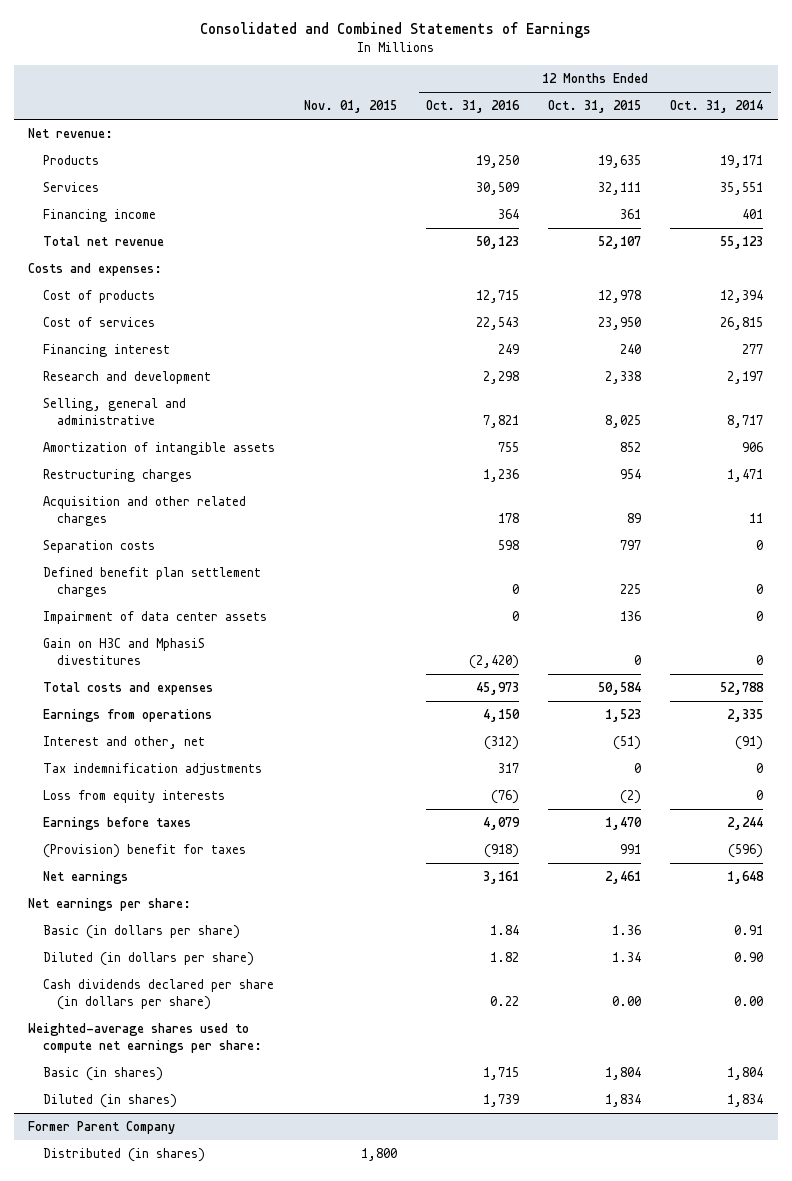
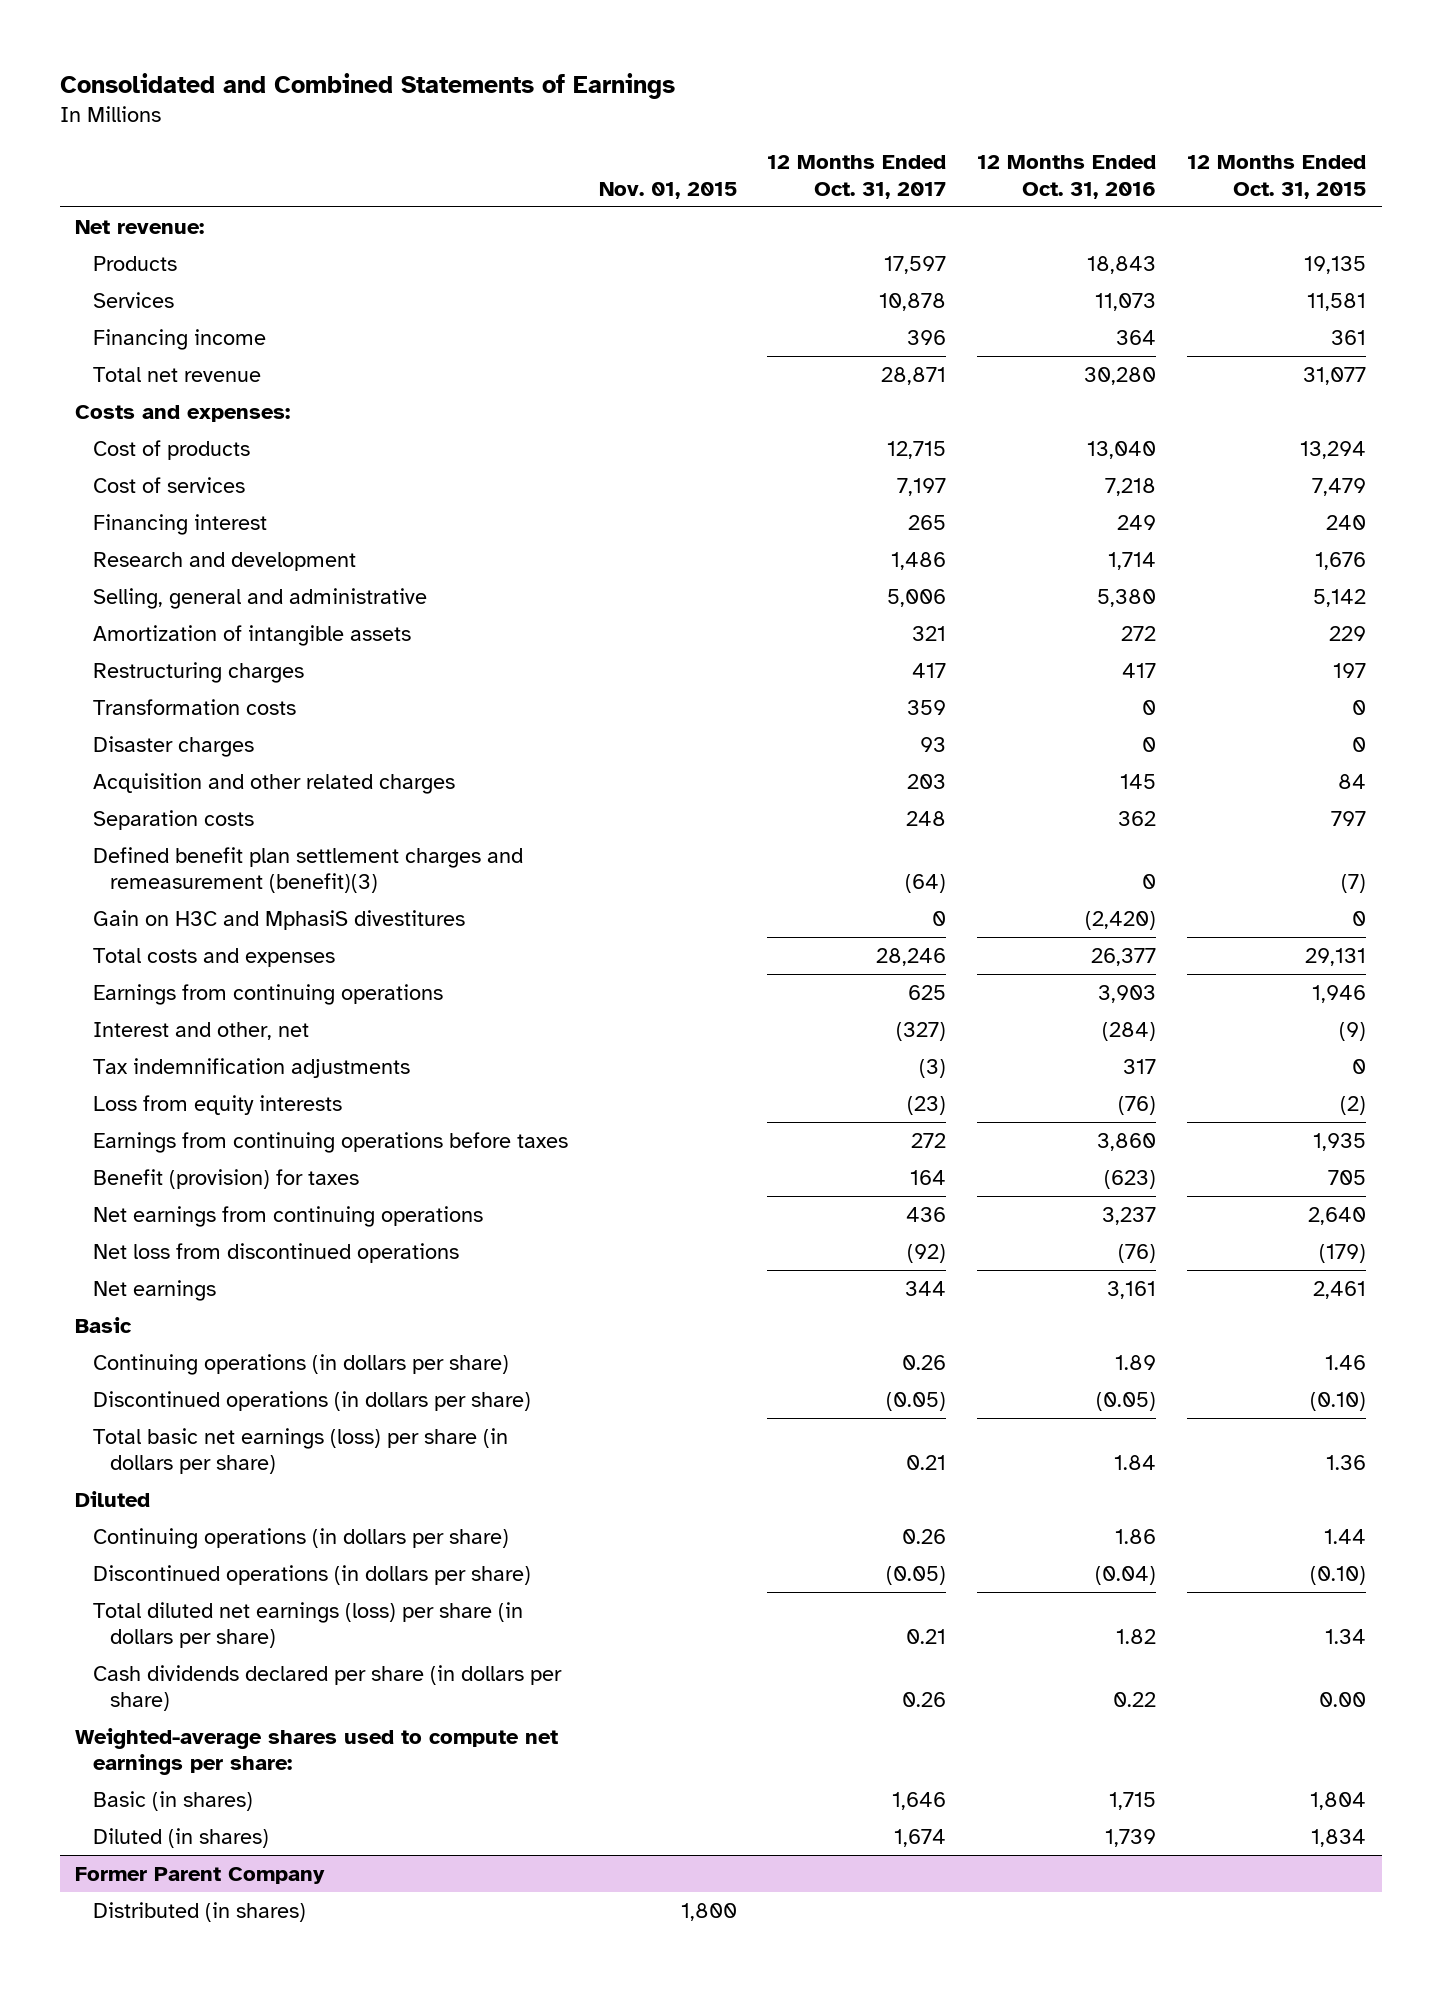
[670,100,764,114] Oct. 31, 2014 -> none
none -> [767,154,947,199] 12 Months Ended Oct. 31, 2017
[476,155,520,169] 19,250 -> [1087,255,1157,274] 18,843
[598,155,642,169] 19,635 -> [1304,255,1367,274] 19,135
[476,182,520,196] 30,509 -> [1095,292,1157,311] 11,073
[598,182,642,196] 32,111 -> [1307,292,1367,311] 11,581
[476,236,520,250] 50,123 -> [1084,366,1157,385] 30,280
[598,236,642,250] 52,107 -> [1303,366,1367,385] 31,077
[476,290,520,304] 12,715 -> [1087,440,1157,459] 13,040
[598,290,642,304] 12,978 -> [1300,440,1367,459] 13,294
[476,317,520,331] 22,543 -> [1105,477,1157,496] 7,218
[598,317,642,331] 23,950 -> [1312,477,1367,496] 7,479
[42,611,267,625] Impairment of data center assets -> none
[483,371,520,385] 2,298 -> [1108,551,1157,570] 1,714
[605,371,642,385] 2,338 -> [1315,551,1367,570] 1,676
[483,414,520,428] 7,821 -> [1097,588,1157,607] 5,380
[605,414,642,428] 8,025 -> [1313,588,1367,607] 5,142
[498,442,520,453] 755 -> [1121,625,1157,641] 272
[620,442,642,453] 852 -> [1329,625,1367,641] 229
[483,469,520,483] 1,236 -> [1122,662,1157,678] 417
[620,469,642,480] 954 -> [1333,662,1367,678] 197
none -> [92,698,296,715] Transformation costs
none -> [92,735,254,757] Disaster charges
[498,512,520,523] 178 -> [1120,773,1157,789] 145
[627,512,642,523] 89 -> [1338,773,1367,789] 84
[498,540,520,551] 598 -> [1118,810,1157,826] 362
[42,567,261,597] Defined benefit plan settlement charges -> [92,846,523,894] Defined benefit plan settlement charges and remeasurement (benefit)(3)
[620,583,642,594] 225 -> [1341,874,1367,894] (7)
[476,682,520,696] 45,973 -> [1091,947,1157,966] 26,377
[598,682,642,696] 50,584 -> [1305,947,1367,966] 29,131
[42,709,212,723] Earnings from operations -> [92,983,443,1005] Earnings from continuing operations
[483,709,521,723] 4,150 -> [1098,984,1157,1003] 3,903
[605,709,642,723] 1,523 -> [1312,984,1367,1003] 1,946
[484,736,520,751] (312) -> [1102,1021,1157,1041] (284)
[613,736,642,751] (51) -> [1339,1021,1367,1041] (9)
[42,817,191,831] Earnings before taxes -> [92,1131,568,1153] Earnings from continuing operations before taxes
[483,817,521,831] 4,079 -> [1097,1132,1157,1151] 3,860
[605,817,643,831] 1,470 -> [1313,1132,1367,1151] 1,935
[42,844,246,859] (Provision) benefit for taxes -> [92,1168,359,1189] Benefit (provision) for taxes
[484,844,520,859] (918) -> [1104,1169,1157,1189] (623)
[620,844,642,855] 991 -> [1328,1169,1367,1185] 705
none -> [92,1205,483,1227] Net earnings from continuing operations
none -> [92,1242,459,1263] Net loss from discontinued operations
[28,898,192,912] Net earnings per share: -> none
none -> [75,1316,133,1333] Basic
none -> [92,1353,509,1375] Continuing operations (in dollars per share)
none -> [92,1390,531,1411] Discontinued operations (in dollars per share)
[42,925,240,940] Basic (in dollars per share) -> [92,1427,508,1475] Total basic net earnings (loss) per share (in dollars per share)
none -> [75,1490,151,1507] Diluted
none -> [92,1527,509,1549] Continuing operations (in dollars per share)
none -> [92,1564,531,1585] Discontinued operations (in dollars per share)
[42,952,254,967] Diluted (in dollars per share) -> [92,1601,523,1649] Total diluted net earnings (loss) per share (in dollars per share)

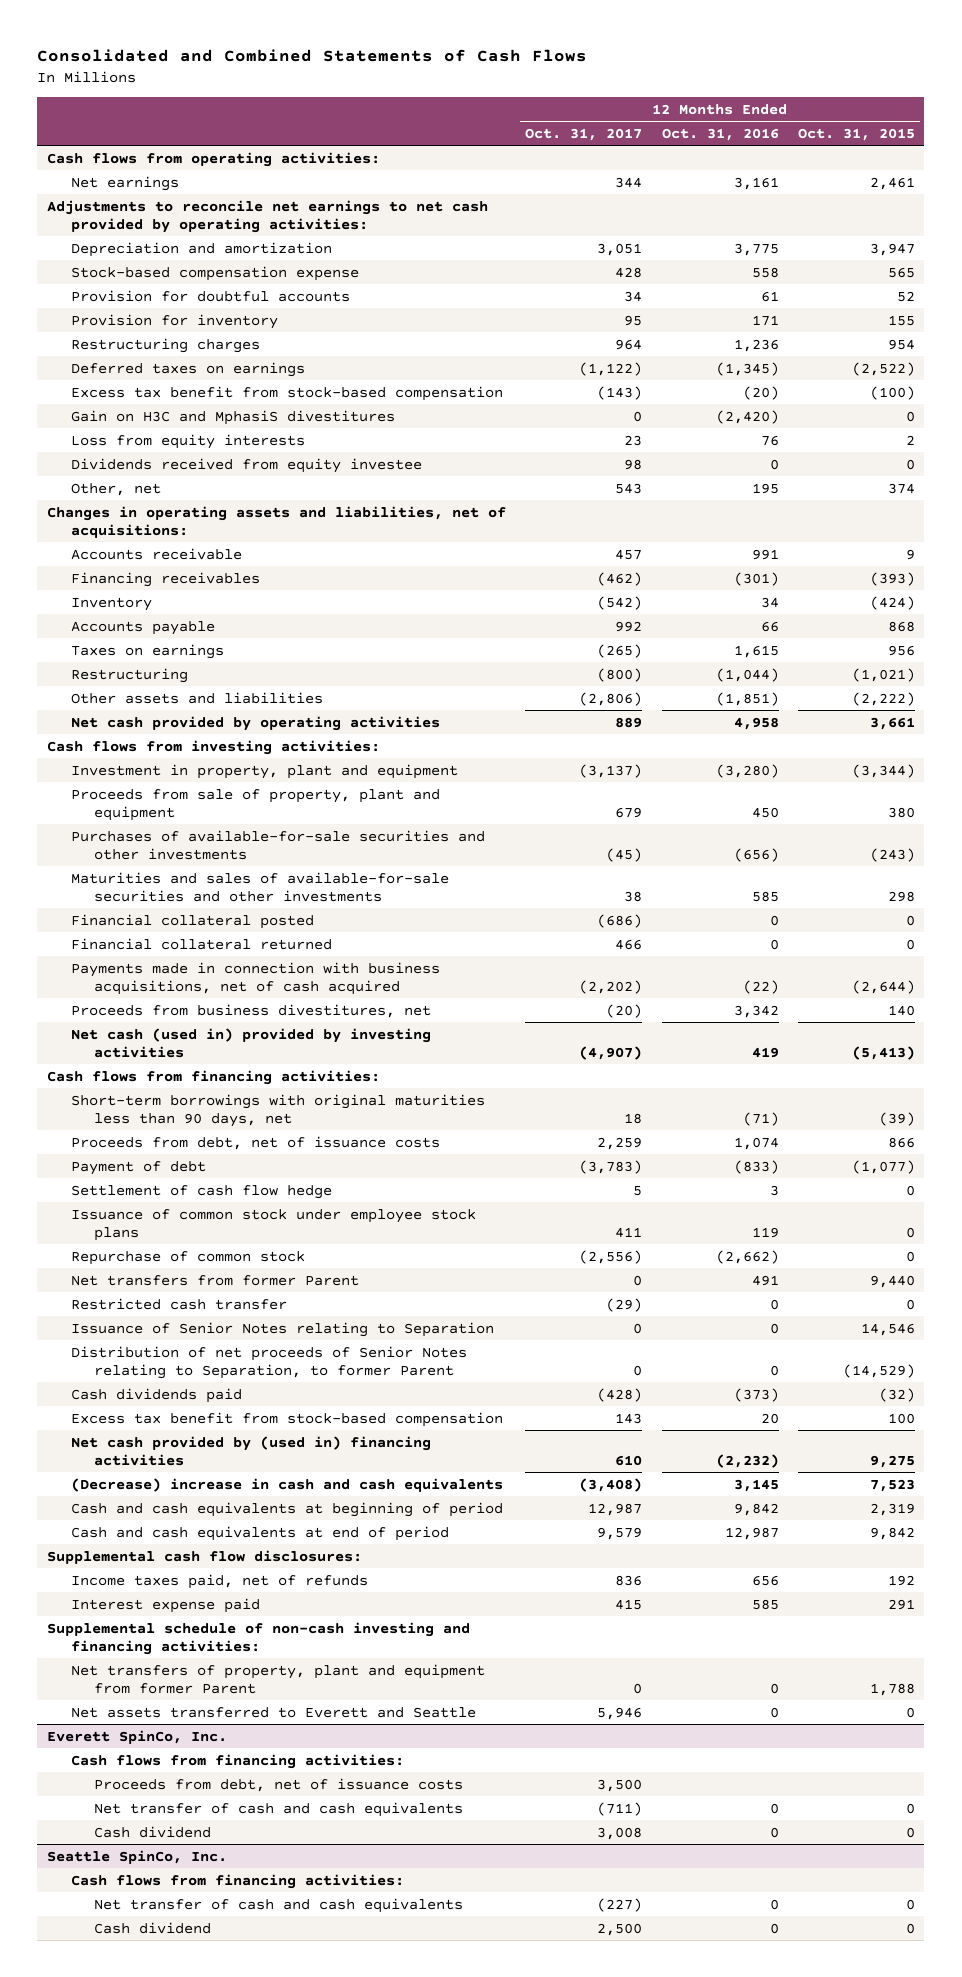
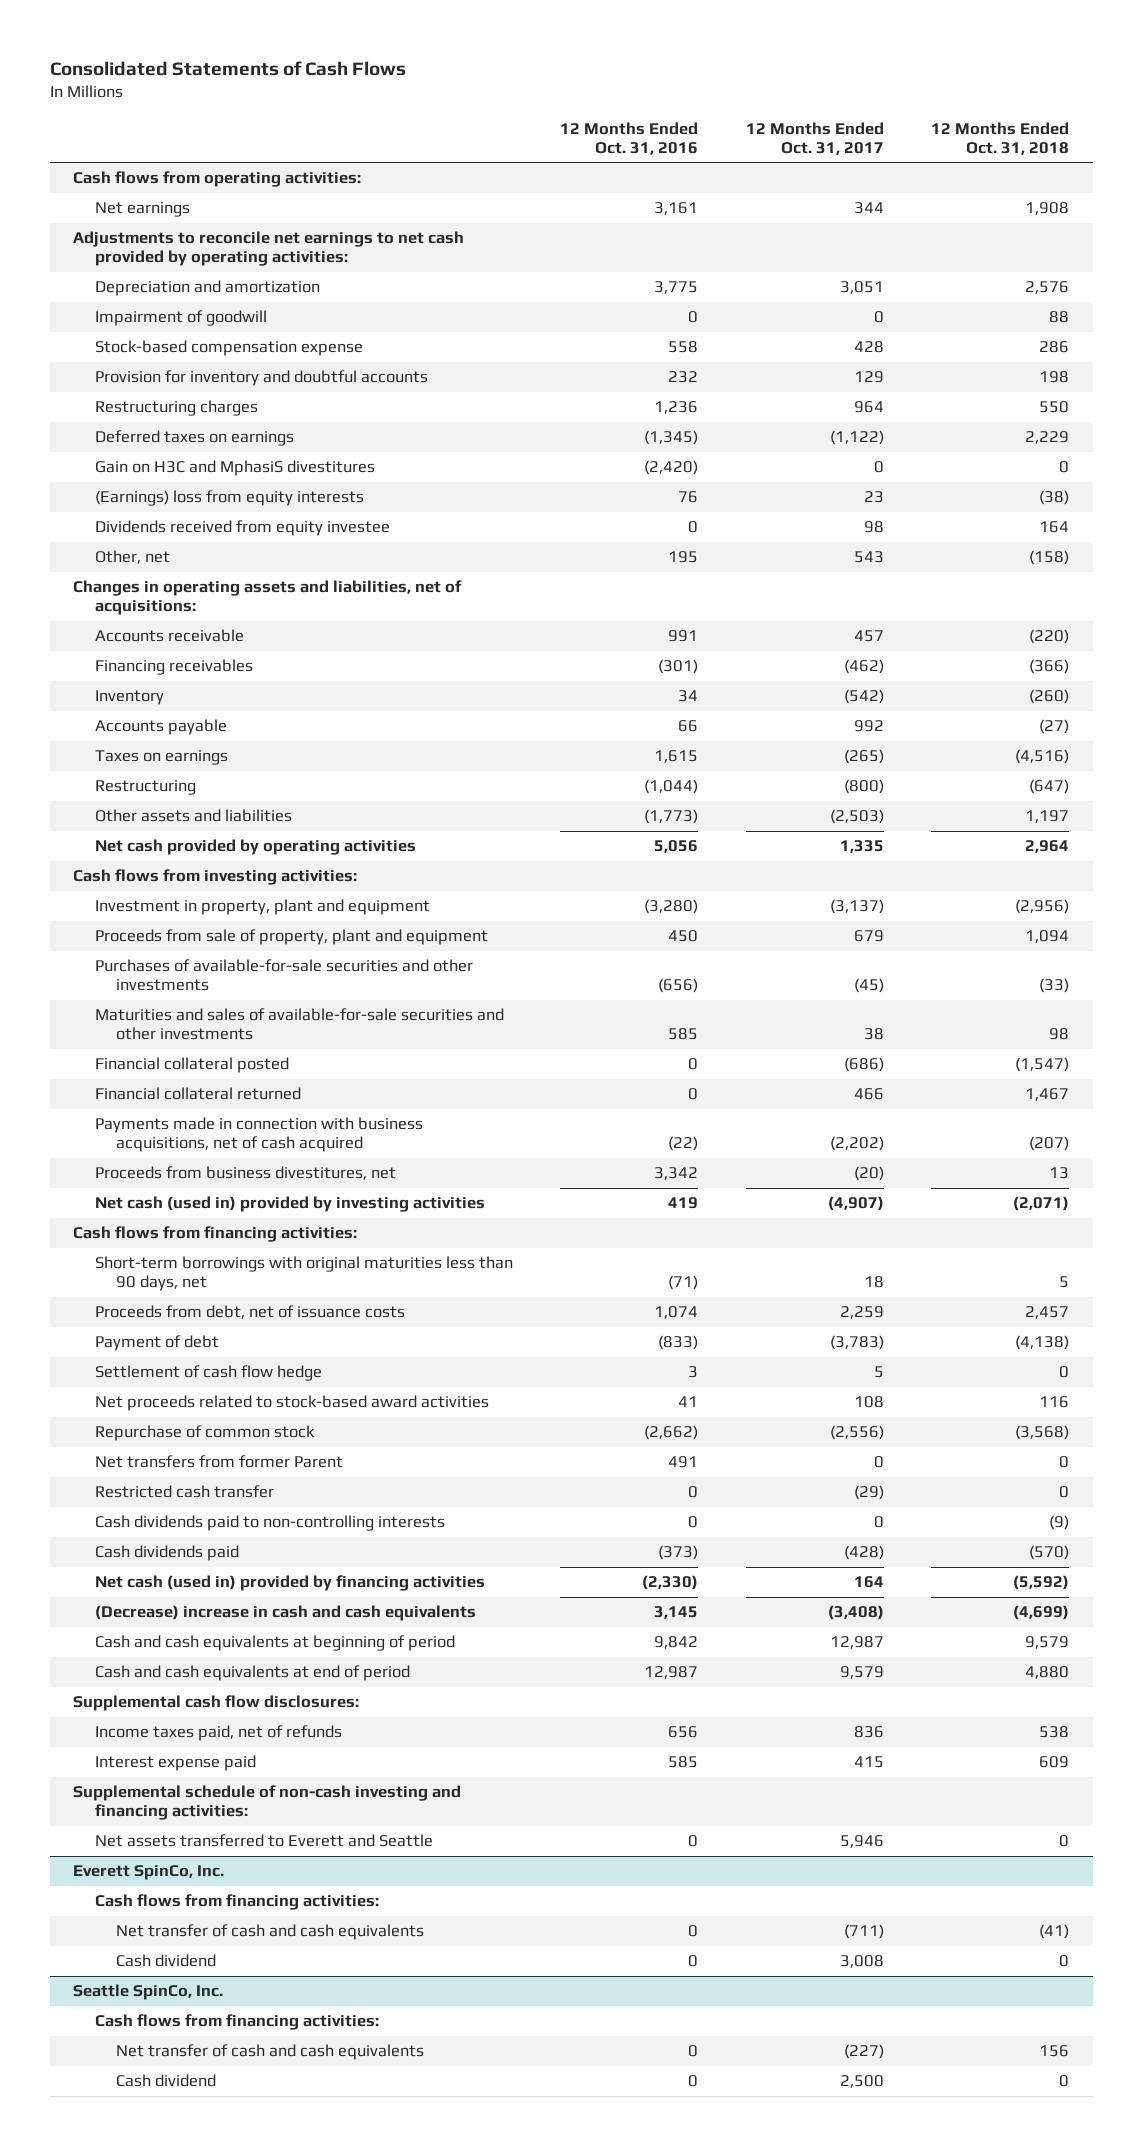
[37,49,588,63] Consolidated and Combined Statements of Cash Flows -> [49,61,406,77] Consolidated Statements of Cash Flows
[797,127,915,141] Oct. 31, 2015 -> none
none -> [931,121,1070,155] 12 Months Ended Oct. 31, 2018
none -> [94,310,267,327] Impairment of goodwill
[70,289,350,302] Provision for doubtful accounts -> none
[70,313,278,329] Provision for inventory -> [94,370,428,387] Provision for inventory and doubtful accounts
[624,314,643,326] 95 -> [853,371,884,384] 129
[751,314,779,326] 171 -> [668,371,699,384] 232
[70,385,503,401] Excess tax benefit from stock-based compensation -> none
[70,433,305,449] Loss from equity interests -> [94,490,364,507] (Earnings) loss from equity interests
[579,691,643,706] (2,806) -> [829,809,884,825] (2,503)
[715,691,779,706] (1,851) -> [644,809,699,825] (1,773)
[615,716,643,728] 889 -> [839,840,884,854] 1,335
[733,716,779,730] 4,958 -> [654,840,699,854] 5,056
[70,1208,476,1241] Issuance of common stock under employee stock plans -> none
none -> [94,1395,489,1412] Net proceeds related to stock-based award activities
[70,1321,494,1337] Issuance of Senior Notes relating to Separation -> none
[70,1345,467,1379] Distribution of net proceeds of Senior Notes relating to Separation, to former Parent -> none
none -> [94,1515,445,1532] Cash dividends paid to non-controlling interests
[70,1411,503,1427] Excess tax benefit from stock-based compensation -> none
[70,1435,431,1466] Net cash provided by (used in) financing activities -> [94,1575,485,1592] Net cash (used in) provided by financing activities
[615,1454,643,1466] 610 -> [853,1576,884,1589] 164
[715,1453,779,1468] (2,232) -> [642,1575,699,1591] (2,330)
[70,1663,485,1694] Net transfers of property, plant and equipment from former Parent -> none
[94,1777,464,1792] Proceeds from debt, net of issuance costs -> none

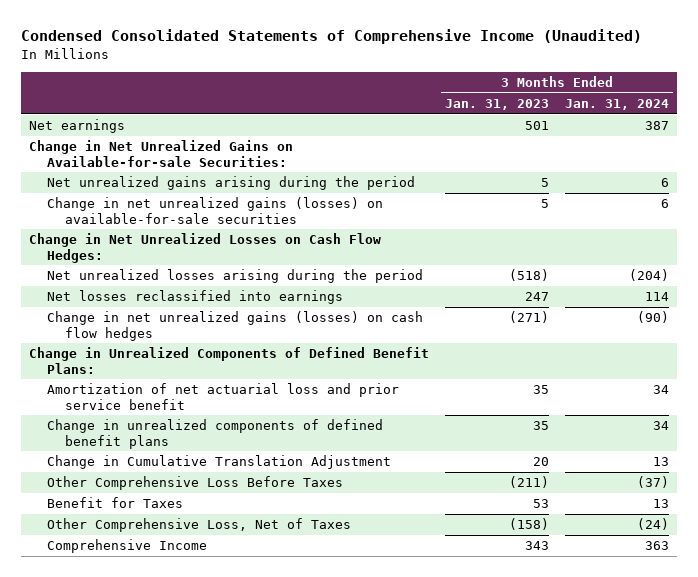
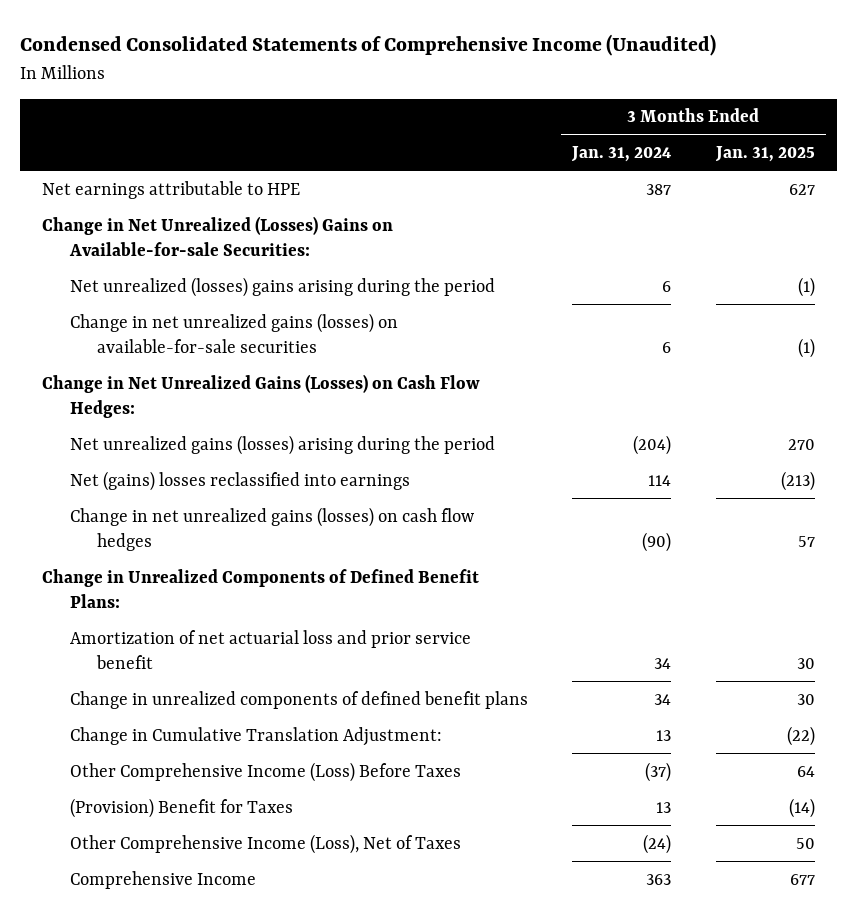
[444,98,549,110] Jan. 31, 2023 -> none
none -> [714,146,815,163] Jan. 31, 2025
[28,119,125,134] Net earnings -> [42,180,301,199] Net earnings attributable to HPE
[28,140,293,167] Change in Net Unrealized Gains on Available-for-sale Securities: -> [42,215,394,256] Change in Net Unrealized (Losses) Gains on Available-for-sale Securities:
[46,176,415,191] Net unrealized gains arising during the period -> [69,276,495,297] Net unrealized (losses) gains arising during the period
[28,233,381,263] Change in Net Unrealized Losses on Cash Flow Hedges: -> [42,373,481,418] Change in Net Unrealized Gains (Losses) on Cash Flow Hedges:
[46,269,423,284] Net unrealized losses arising during the period -> [69,434,495,455] Net unrealized gains (losses) arising during the period
[46,290,343,305] Net losses reclassified into earnings -> [69,470,410,491] Net (gains) losses reclassified into earnings
[46,455,391,470] Change in Cumulative Translation Adjustment -> [69,726,442,746] Change in Cumulative Translation Adjustment:
[46,476,343,491] Other Comprehensive Loss Before Taxes -> [69,761,461,782] Other Comprehensive Income (Loss) Before Taxes
[46,497,183,509] Benefit for Taxes -> [69,797,293,818] (Provision) Benefit for Taxes
[46,518,351,533] Other Comprehensive Loss, Net of Taxes -> [69,833,461,854] Other Comprehensive Income (Loss), Net of Taxes

